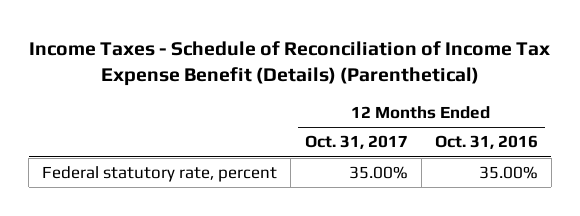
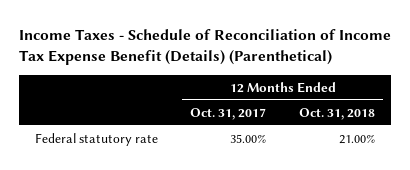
[434,135,538,150] Oct. 31, 2016 -> none
none -> [298,107,375,120] Oct. 31, 2018
[42,166,278,183] Federal statutory rate, percent -> [35,132,159,146] Federal statutory rate

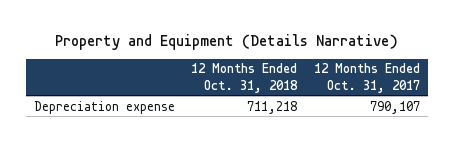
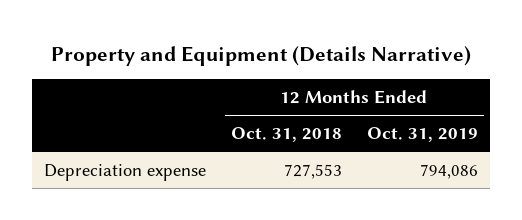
[313,63,420,93] 12 Months Ended Oct. 31, 2017 -> none
none -> [366,127,478,143] Oct. 31, 2019
[247,100,298,114] 711,218 -> [283,164,342,180] 727,553

